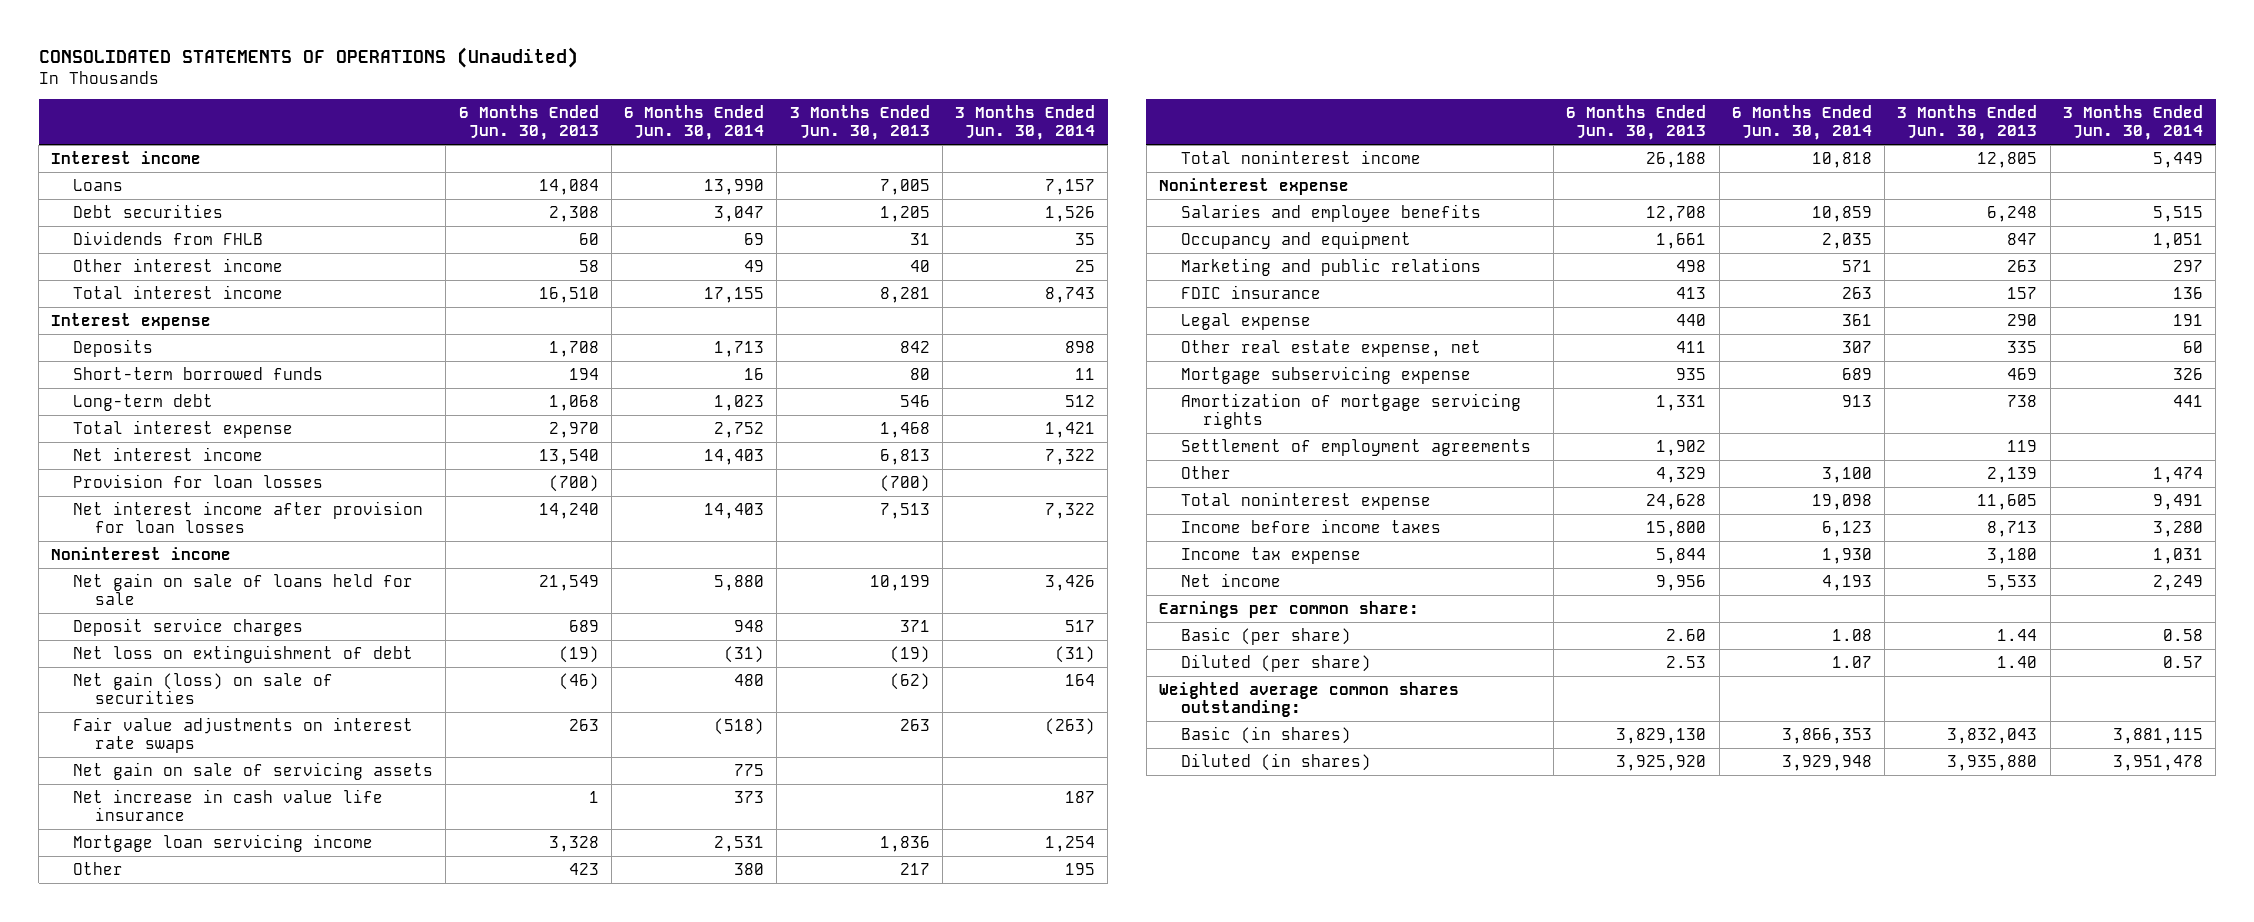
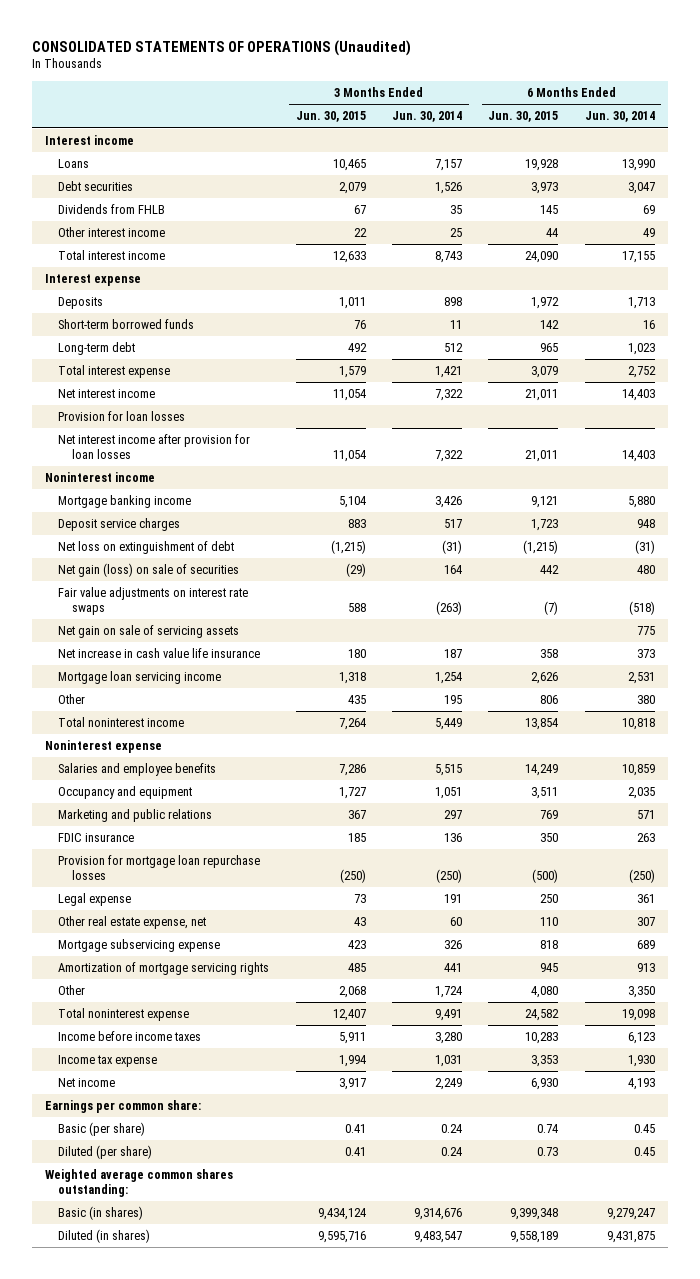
[458,104,599,141] 6 Months Ended Jun. 30, 2013 -> none
[789,104,930,141] 3 Months Ended Jun. 30, 2013 -> none
none -> [295,111,366,123] Jun. 30, 2015
none -> [488,111,559,123] Jun. 30, 2015
[73,572,414,606] Net gain on sale of loans held for sale -> [58,495,192,509] Mortgage banking income
none -> [58,855,261,881] Provision for mortgage loan repurchase losses
[1181,438,1532,456] Settlement of employment agreements -> none
[1821,466,1872,483] 3,100 -> [627,986,655,999] 3,350
[2152,466,2203,483] 1,474 -> [435,986,463,999] 1,724
[1831,628,1872,641] 1.08 -> [633,1124,655,1134] 0.45
[2162,628,2203,641] 0.58 -> [441,1124,463,1134] 0.24
[1831,655,1872,668] 1.07 -> [633,1147,655,1157] 0.45
[2162,655,2203,668] 0.57 -> [441,1147,463,1157] 0.24
[1781,727,1872,744] 3,866,353 -> [606,1208,655,1221] 9,279,247
[2112,727,2203,744] 3,881,115 -> [414,1208,463,1221] 9,314,676
[1781,754,1872,771] 3,929,948 -> [606,1231,655,1244] 9,431,875
[2112,754,2203,771] 3,951,478 -> [414,1231,463,1244] 9,483,547

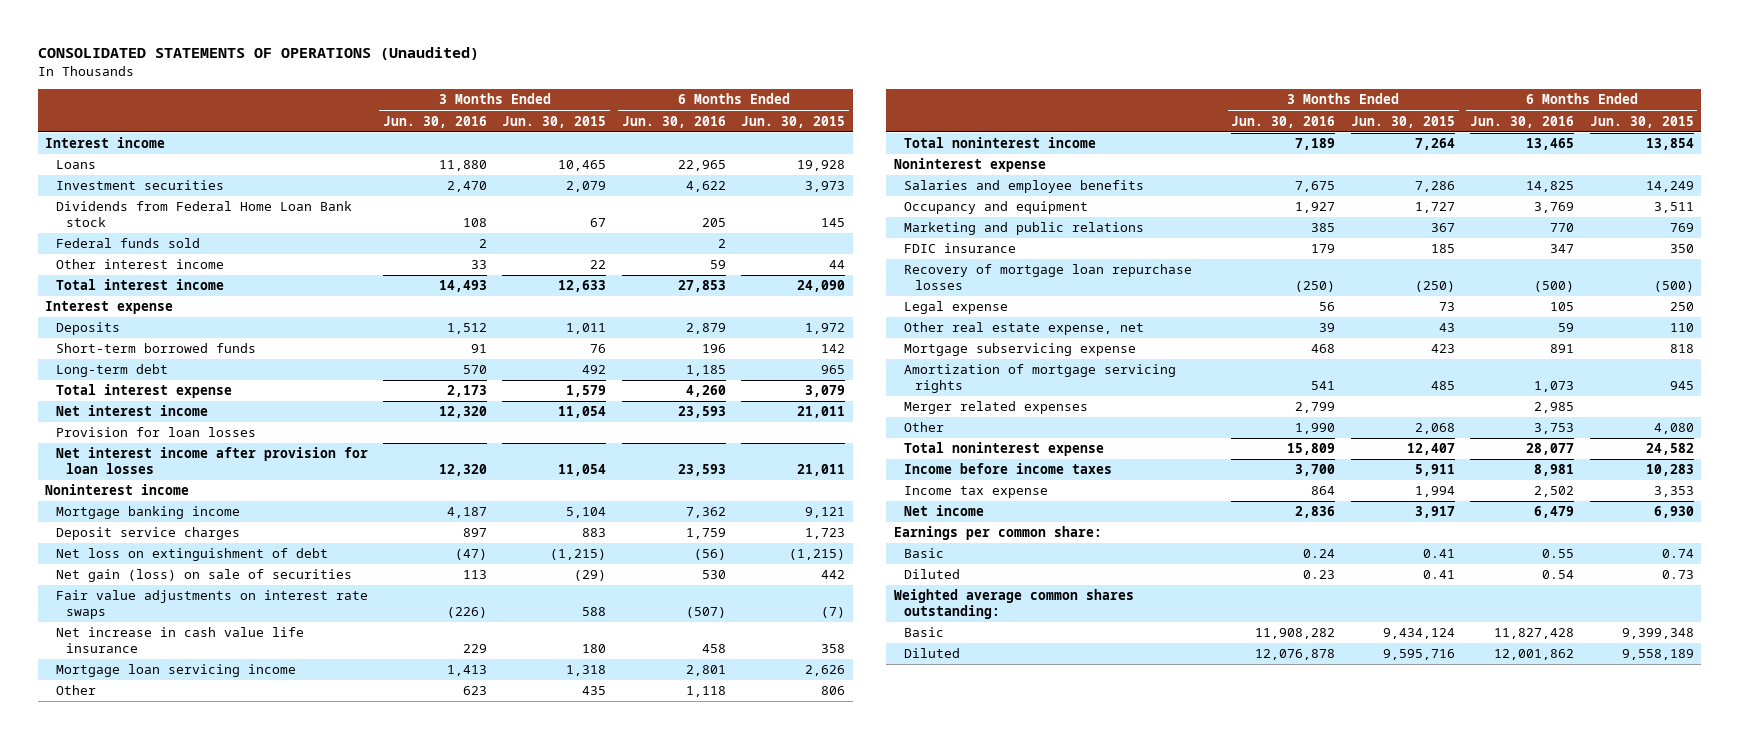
[392,111,463,123] Jun. 30, 2014 -> none
[584,111,655,123] Jun. 30, 2014 -> none
none -> [383,115,488,128] Jun. 30, 2016
none -> [621,115,726,128] Jun. 30, 2016
[58,181,134,192] Debt securities -> [55,180,224,191] Investment securities
[58,204,166,215] Dividends from FHLB -> [55,201,352,228] Dividends from Federal Home Loan Bank stock
none -> [55,238,200,249] Federal funds sold
[58,625,240,639] Net gain on sale of servicing assets -> none
[58,855,261,881] Provision for mortgage loan repurchase losses -> [904,264,1193,291] Recovery of mortgage loan repurchase losses
none -> [904,401,1089,415] Merger related expenses
[58,1122,146,1137] Basic (per share) -> [904,548,945,559] Basic
[58,1145,153,1160] Diluted (per share) -> [904,569,961,580] Diluted
[58,1206,144,1221] Basic (in shares) -> [904,627,945,638] Basic
[58,1229,151,1244] Diluted (in shares) -> [904,648,961,659] Diluted

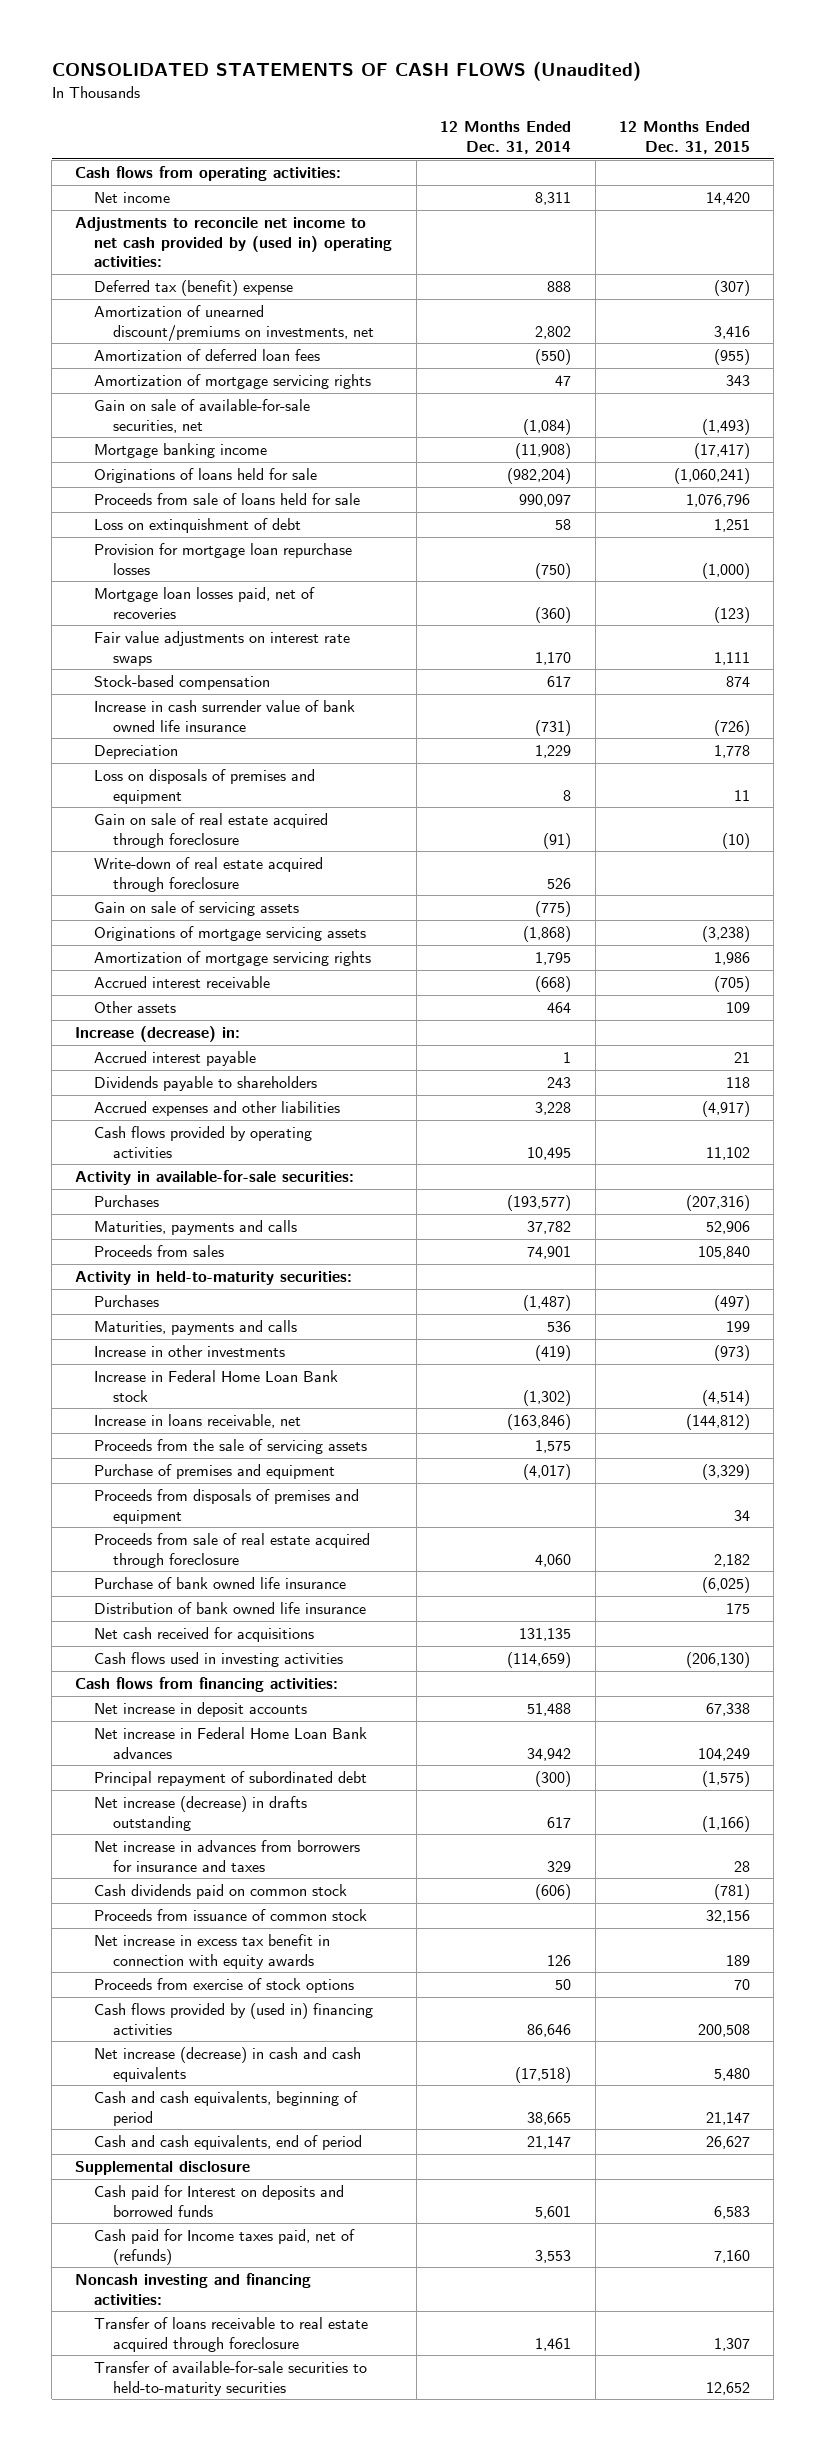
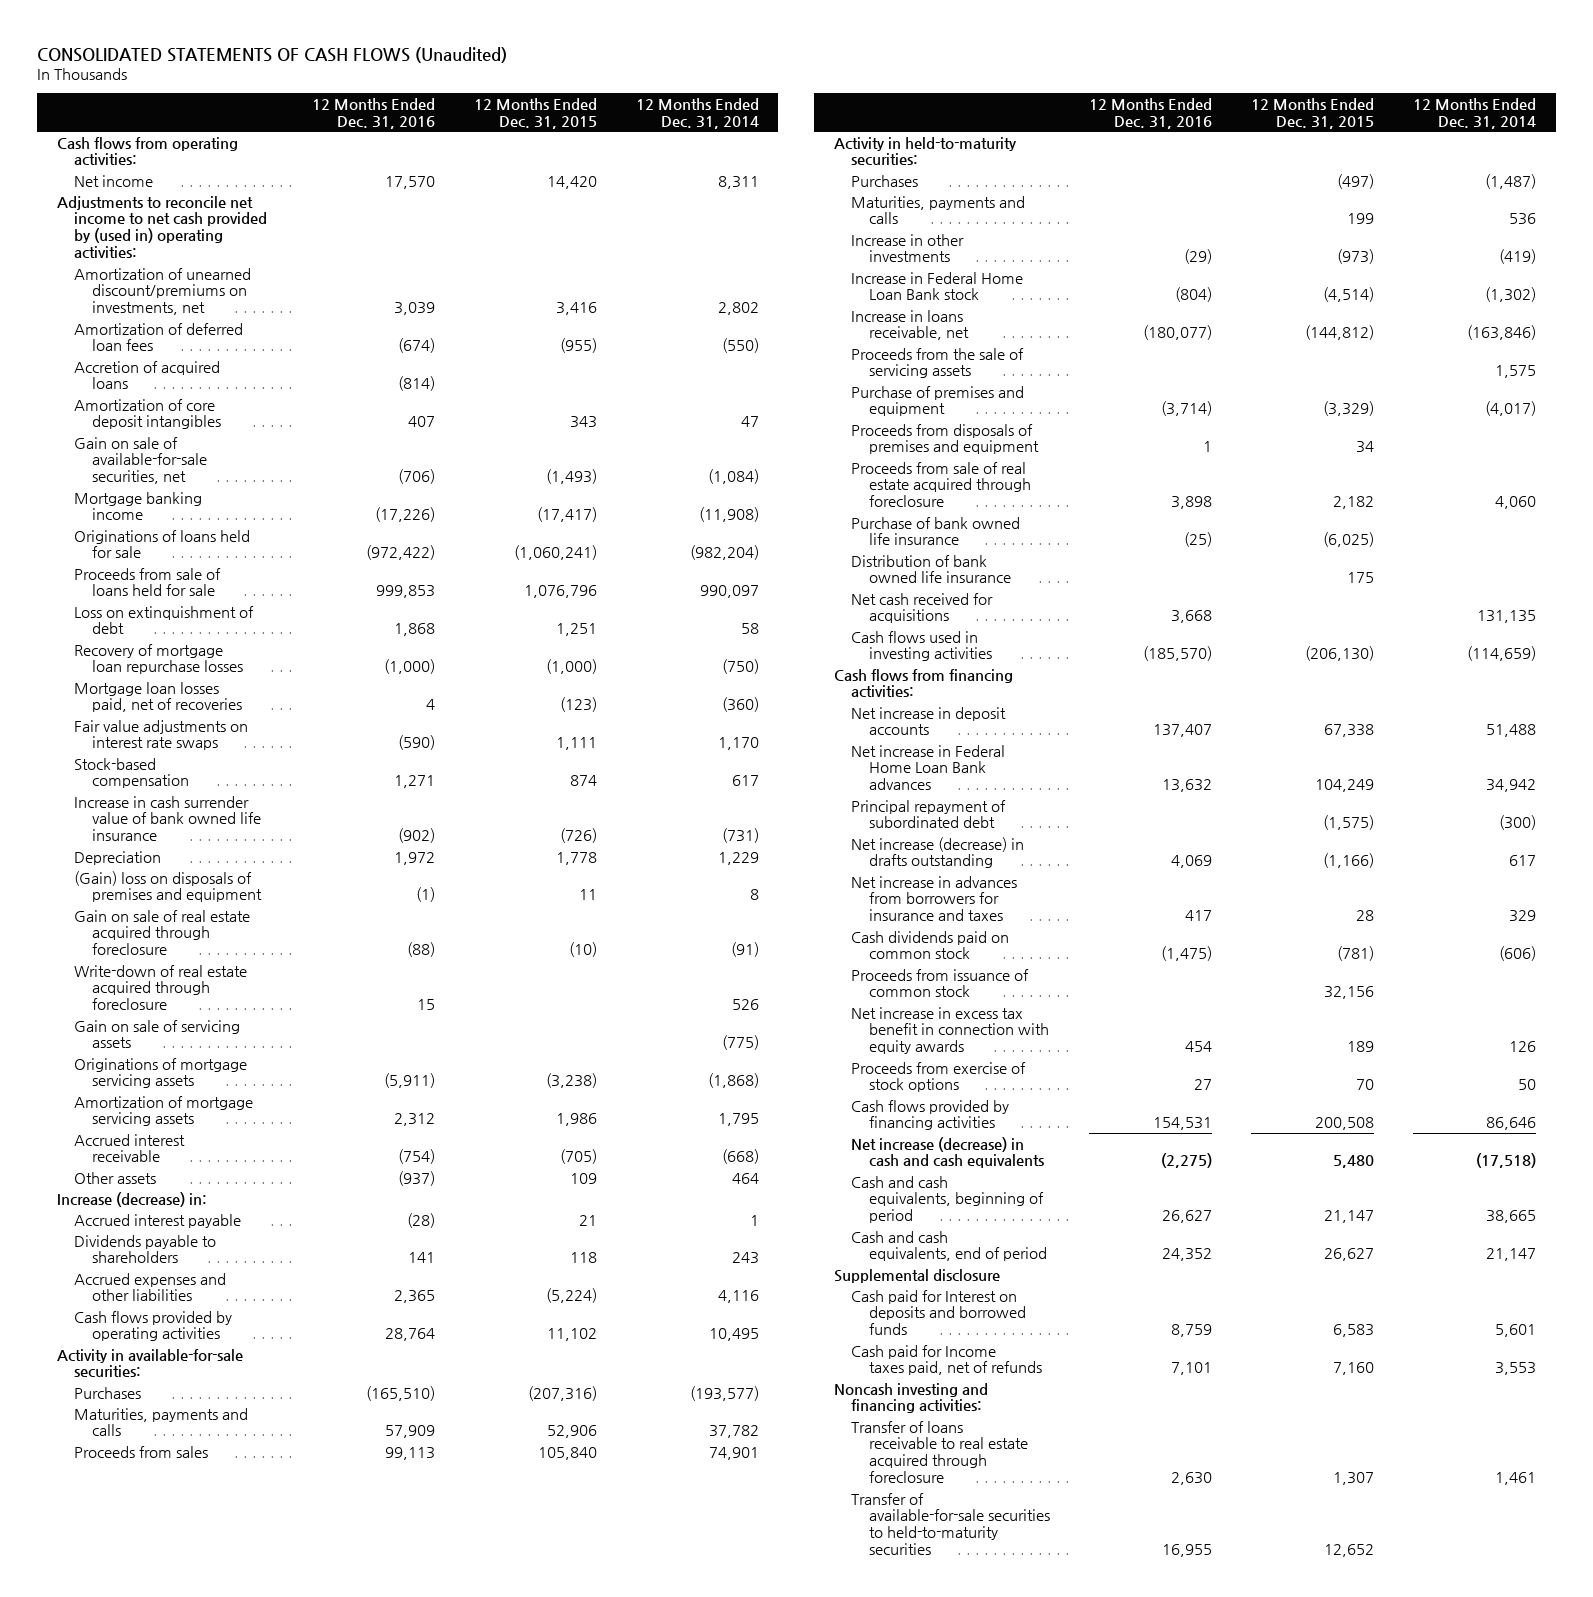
none -> [311,97,435,129] 12 Months Ended Dec. 31, 2016
[94,280,294,297] Deferred tax (benefit) expense -> none
none -> [74,360,221,390] Accretion of acquired loans
[94,374,372,390] Amortization of mortgage servicing rights -> [74,398,222,430] Amortization of core deposit intangibles
[94,543,353,575] Provision for mortgage loan repurchase losses -> [74,643,244,675] Recovery of mortgage loan repurchase losses
[94,769,316,804] Loss on disposals of premises and equipment -> [74,870,263,903] (Gain) loss on disposals of premises and equipment
[94,951,372,967] Amortization of mortgage servicing rights -> [74,1095,254,1127] Amortization of mortgage servicing assets
[535,1102,572,1116] 3,228 -> [717,1290,759,1304] 4,116
[702,1101,751,1118] (4,917) -> [545,1288,597,1304] (5,224)
[94,2003,374,2035] Cash flows provided by (used in) financing activities -> [851,1099,1010,1131] Cash flows provided by financing activities
[94,2229,356,2265] Cash paid for Income taxes paid, net of (refunds) -> [851,1344,1043,1376] Cash paid for Income taxes paid, net of refunds

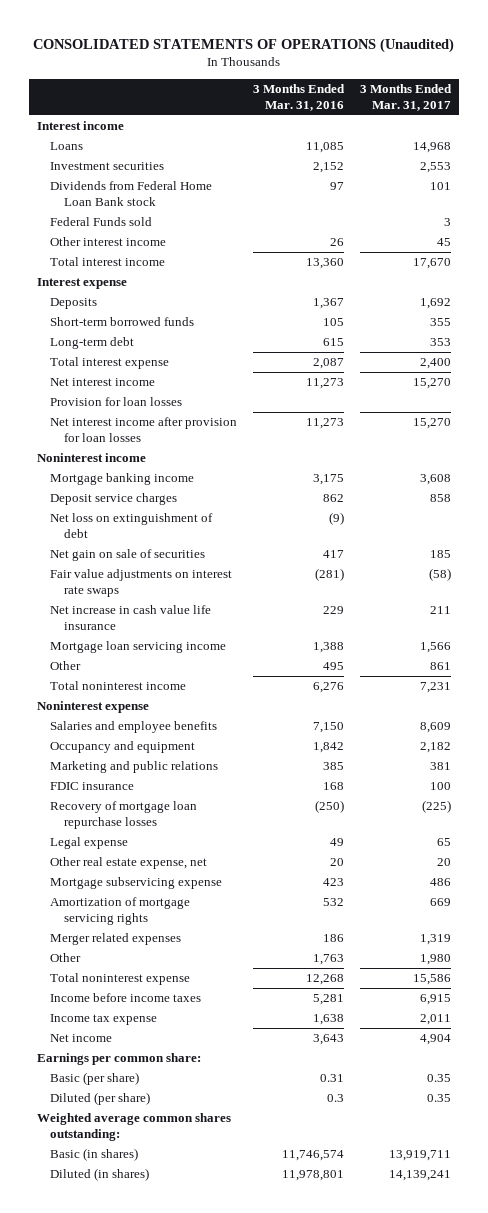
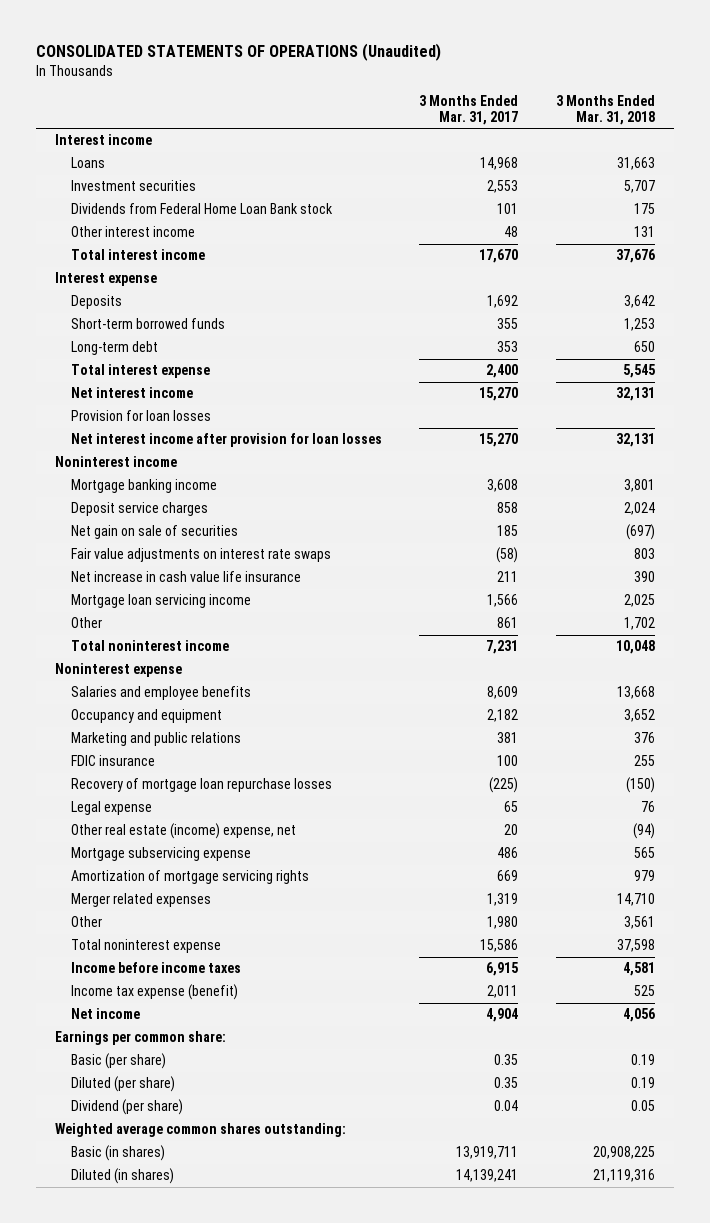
[253,84,346,111] 3 Months Ended Mar. 31, 2016 -> none
none -> [555,94,655,125] 3 Months Ended Mar. 31, 2018
[50,217,153,227] Federal Funds sold -> none
[437,238,452,247] 45 -> [504,226,519,238] 48
[50,513,214,539] Net loss on extinguishment of debt -> none
[50,857,208,870] Other real estate expense, net -> [70,823,296,840] Other real estate (income) expense, net
[50,1014,158,1026] Income tax expense -> [70,984,238,1001] Income tax expense (benefit)
none -> [70,1099,183,1116] Dividend (per share)

